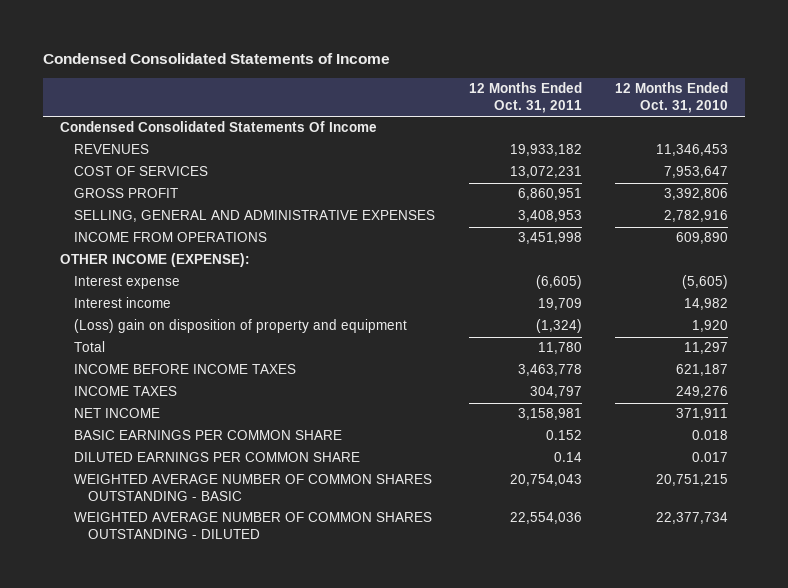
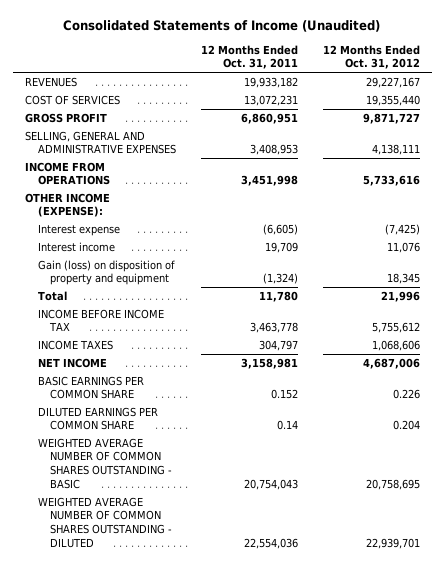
[43,53,391,65] Condensed Consolidated Statements of Income -> [63,19,381,32] Consolidated Statements of Income (Unaudited)
[615,82,729,114] 12 Months Ended Oct. 31, 2010 -> none
none -> [322,44,420,70] 12 Months Ended Oct. 31, 2012
[59,121,377,133] Condensed Consolidated Statements Of Income -> none
[74,319,408,334] (Loss) gain on disposition of property and equipment -> [37,259,175,286] Gain (loss) on disposition of property and equipment
[74,364,297,375] INCOME BEFORE INCOME TAXES -> [37,308,164,332] INCOME BEFORE INCOME TAX

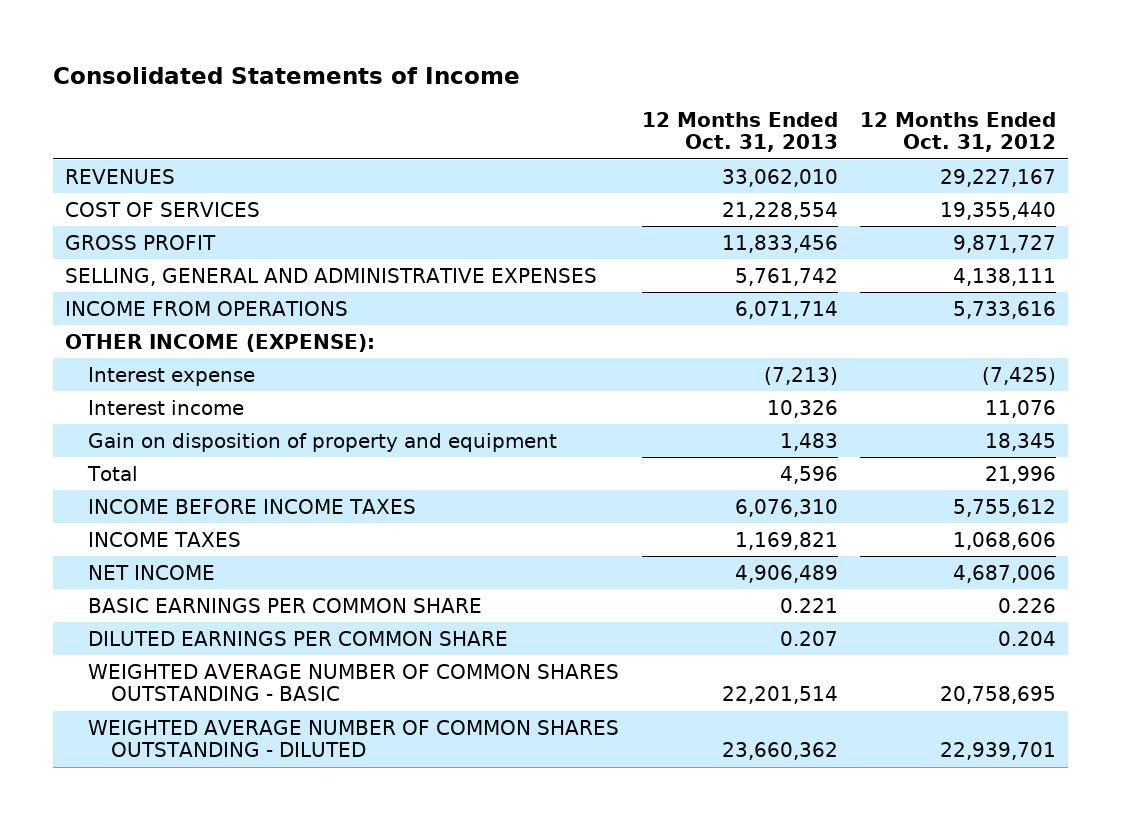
[63,19,381,32] Consolidated Statements of Income (Unaudited) -> [53,66,521,84] Consolidated Statements of Income
[200,44,298,70] 12 Months Ended Oct. 31, 2011 -> none
none -> [641,111,838,153] 12 Months Ended Oct. 31, 2013
[37,259,175,286] Gain (loss) on disposition of property and equipment -> [88,432,558,452] Gain on disposition of property and equipment
[37,308,164,332] INCOME BEFORE INCOME TAX -> [88,498,417,514] INCOME BEFORE INCOME TAXES

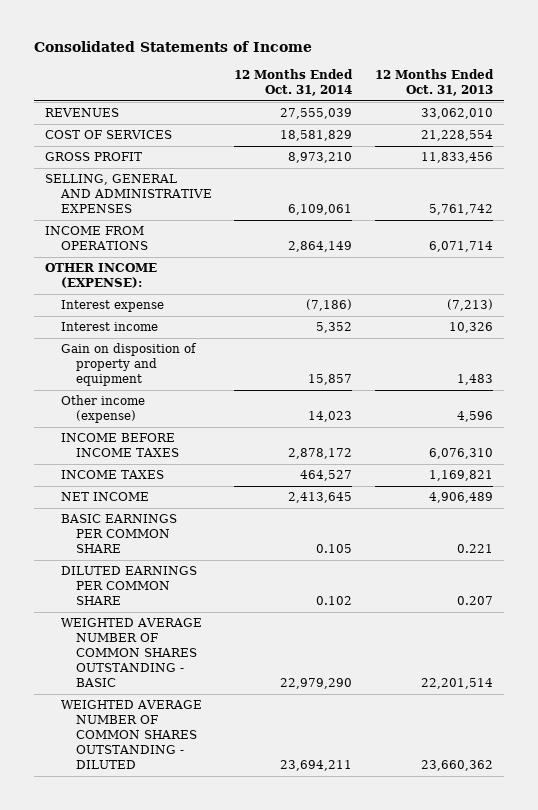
[860,111,1057,153] 12 Months Ended Oct. 31, 2012 -> none
none -> [234,69,354,96] 12 Months Ended Oct. 31, 2014
[87,465,139,481] Total -> [60,395,145,424] Other income (expense)

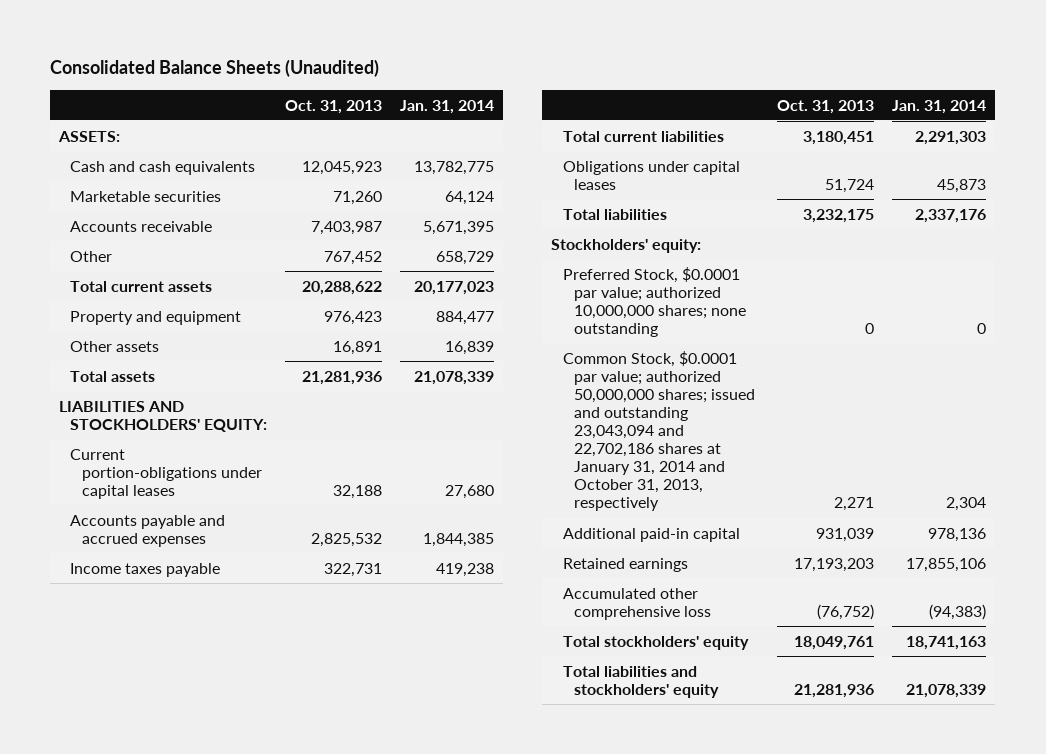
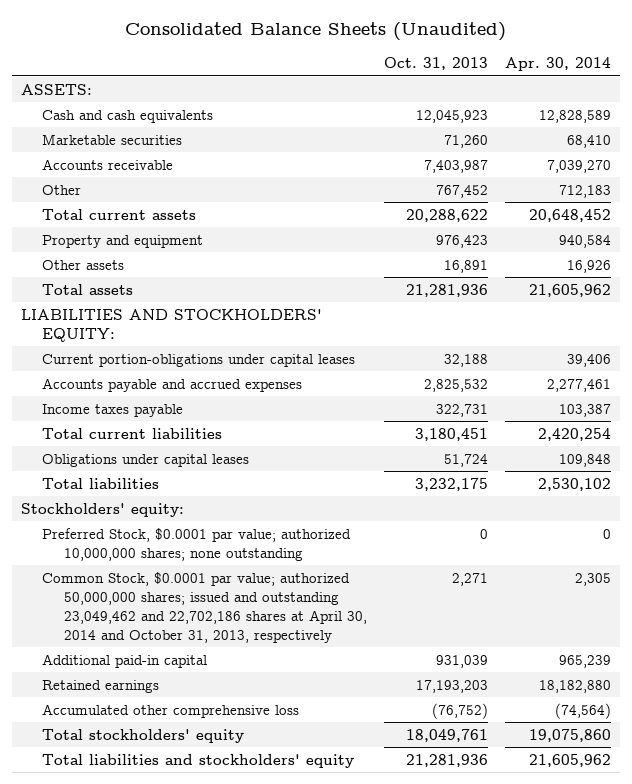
[400,99,495,114] Jan. 31, 2014 -> none
none -> [505,57,612,72] Apr. 30, 2014
[562,350,755,512] Common Stock, $0.0001 par value; authorized 50,000,000 shares; issued and outstanding 23,043,094 and 22,702,186 shares at January 31, 2014 and October 31, 2013, respectively -> [42,571,367,643] Common Stock, $0.0001 par value; authorized 50,000,000 shares; issued and outstanding 23,049,462 and 22,702,186 shares at April 30, 2014 and October 31, 2013, respectively

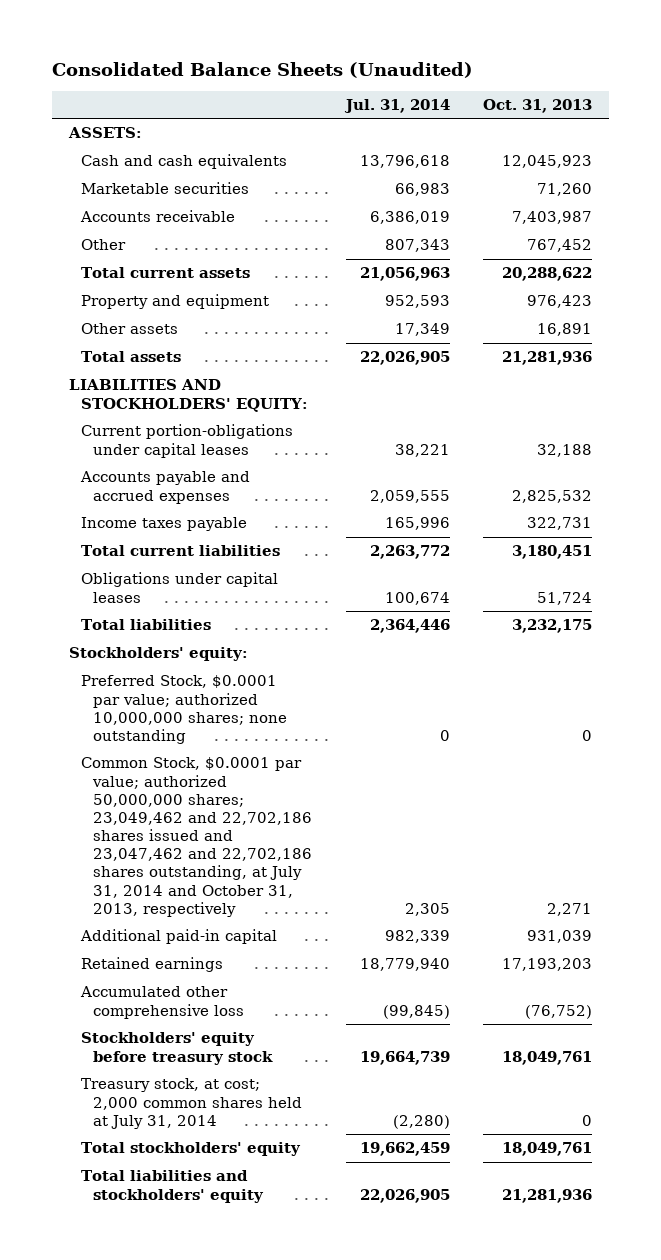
[505,57,612,72] Apr. 30, 2014 -> none
none -> [343,98,450,113] Jul. 31, 2014
[42,571,367,643] Common Stock, $0.0001 par value; authorized 50,000,000 shares; issued and outstanding 23,049,462 and 22,702,186 shares at April 30, 2014 and October 31, 2013, respectively -> [81,757,313,917] Common Stock, $0.0001 par value; authorized 50,000,000 shares; 23,049,462 and 22,702,186 shares issued and 23,047,462 and 22,702,186 shares outstanding, at July 31, 2014 and October 31, 2013, respectively
none -> [81,1032,274,1065] Stockholders' equity before treasury stock
none -> [81,1078,303,1129] Treasury stock, at cost; 2,000 common shares held at July 31, 2014

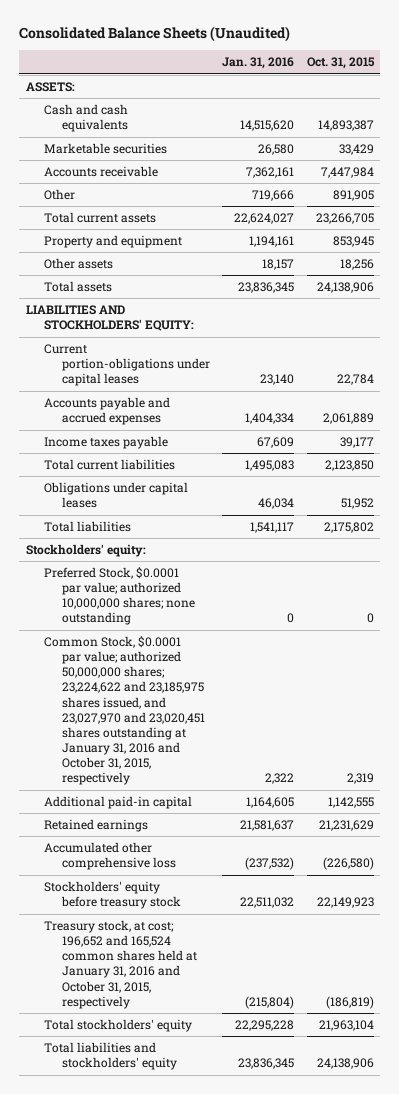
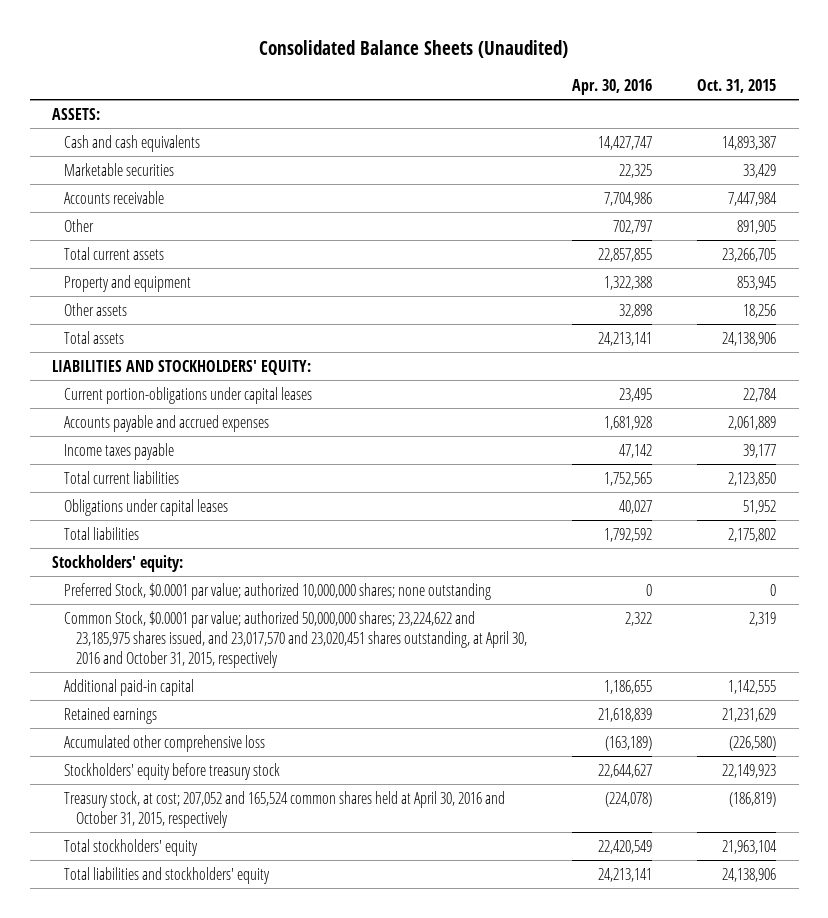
[222,57,295,70] Jan. 31, 2016 -> none
none -> [572,78,653,95] Apr. 30, 2016
[43,636,205,786] Common Stock, $0.0001 par value; authorized 50,000,000 shares; 23,224,622 and 23,185,975 shares issued, and 23,027,970 and 23,020,451 shares outstanding at January 31, 2016 and October 31, 2015, respectively -> [64,610,528,668] Common Stock, $0.0001 par value; authorized 50,000,000 shares; 23,224,622 and 23,185,975 shares issued, and 23,017,570 and 23,020,451 shares outstanding, at April 30, 2016 and October 31, 2015, respectively
[43,920,197,1009] Treasury stock, at cost; 196,652 and 165,524 common shares held at January 31, 2016 and October 31, 2015, respectively -> [64,790,506,828] Treasury stock, at cost; 207,052 and 165,524 common shares held at April 30, 2016 and October 31, 2015, respectively

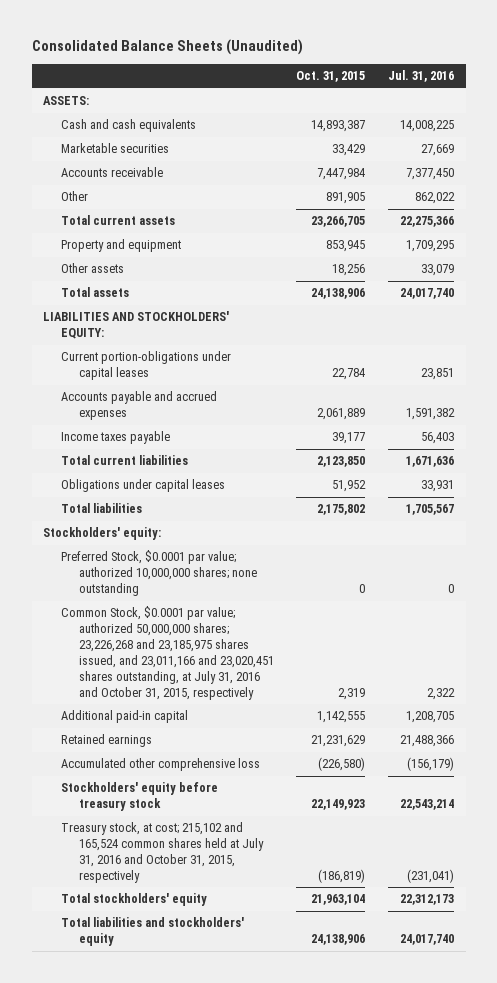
[572,78,653,95] Apr. 30, 2016 -> none
none -> [388,70,455,83] Jul. 31, 2016
[64,610,528,668] Common Stock, $0.0001 par value; authorized 50,000,000 shares; 23,224,622 and 23,185,975 shares issued, and 23,017,570 and 23,020,451 shares outstanding, at April 30, 2016 and October 31, 2015, respectively -> [60,606,274,701] Common Stock, $0.0001 par value; authorized 50,000,000 shares; 23,226,268 and 23,185,975 shares issued, and 23,011,166 and 23,020,451 shares outstanding, at July 31, 2016 and October 31, 2015, respectively
[64,790,506,828] Treasury stock, at cost; 207,052 and 165,524 common shares held at April 30, 2016 and October 31, 2015, respectively -> [60,822,264,884] Treasury stock, at cost; 215,102 and 165,524 common shares held at July 31, 2016 and October 31, 2015, respectively

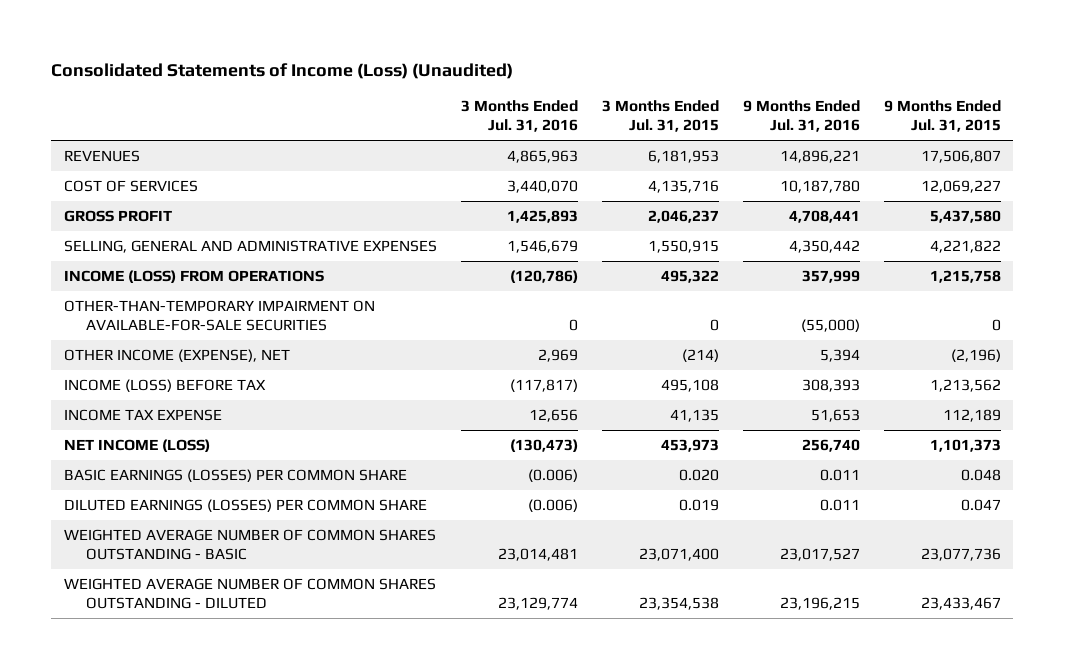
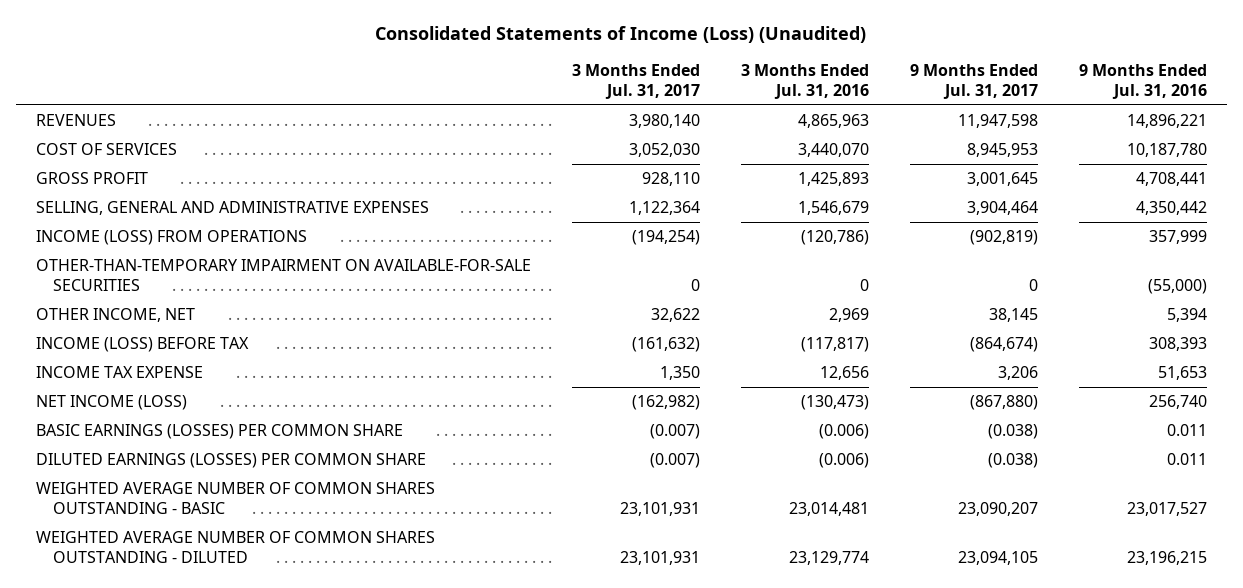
[601,100,719,133] 3 Months Ended Jul. 31, 2015 -> none
[884,100,1002,133] 9 Months Ended Jul. 31, 2015 -> none
none -> [572,63,701,99] 3 Months Ended Jul. 31, 2017
none -> [909,63,1038,99] 9 Months Ended Jul. 31, 2017
[63,349,290,363] OTHER INCOME (EXPENSE), NET -> [36,308,196,323] OTHER INCOME, NET

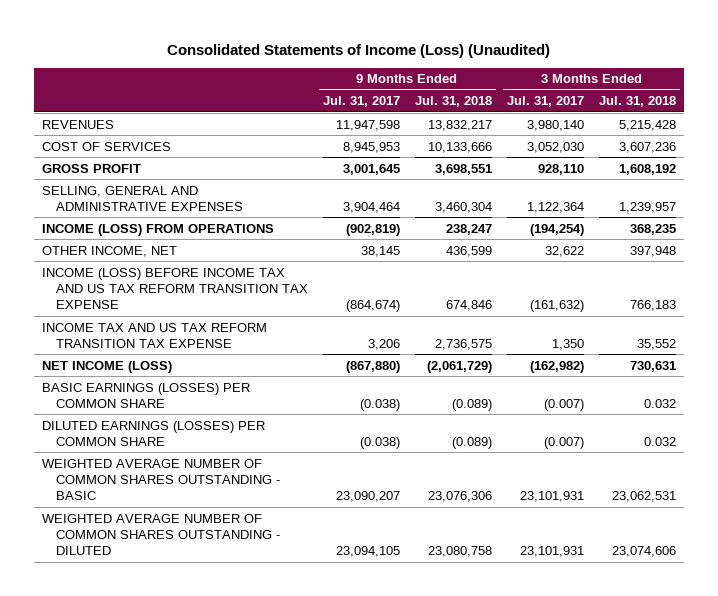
[740,63,869,99] 3 Months Ended Jul. 31, 2016 -> none
[1078,63,1207,99] 9 Months Ended Jul. 31, 2016 -> none
none -> [415,96,493,108] Jul. 31, 2018
none -> [599,96,677,108] Jul. 31, 2018
[36,259,532,292] OTHER-THAN-TEMPORARY IMPAIRMENT ON AVAILABLE-FOR-SALE SECURITIES -> none
[36,337,250,353] INCOME (LOSS) BEFORE TAX -> [41,267,308,310] INCOME (LOSS) BEFORE INCOME TAX AND US TAX REFORM TRANSITION TAX EXPENSE
[36,366,204,379] INCOME TAX EXPENSE -> [41,322,267,348] INCOME TAX AND US TAX REFORM TRANSITION TAX EXPENSE

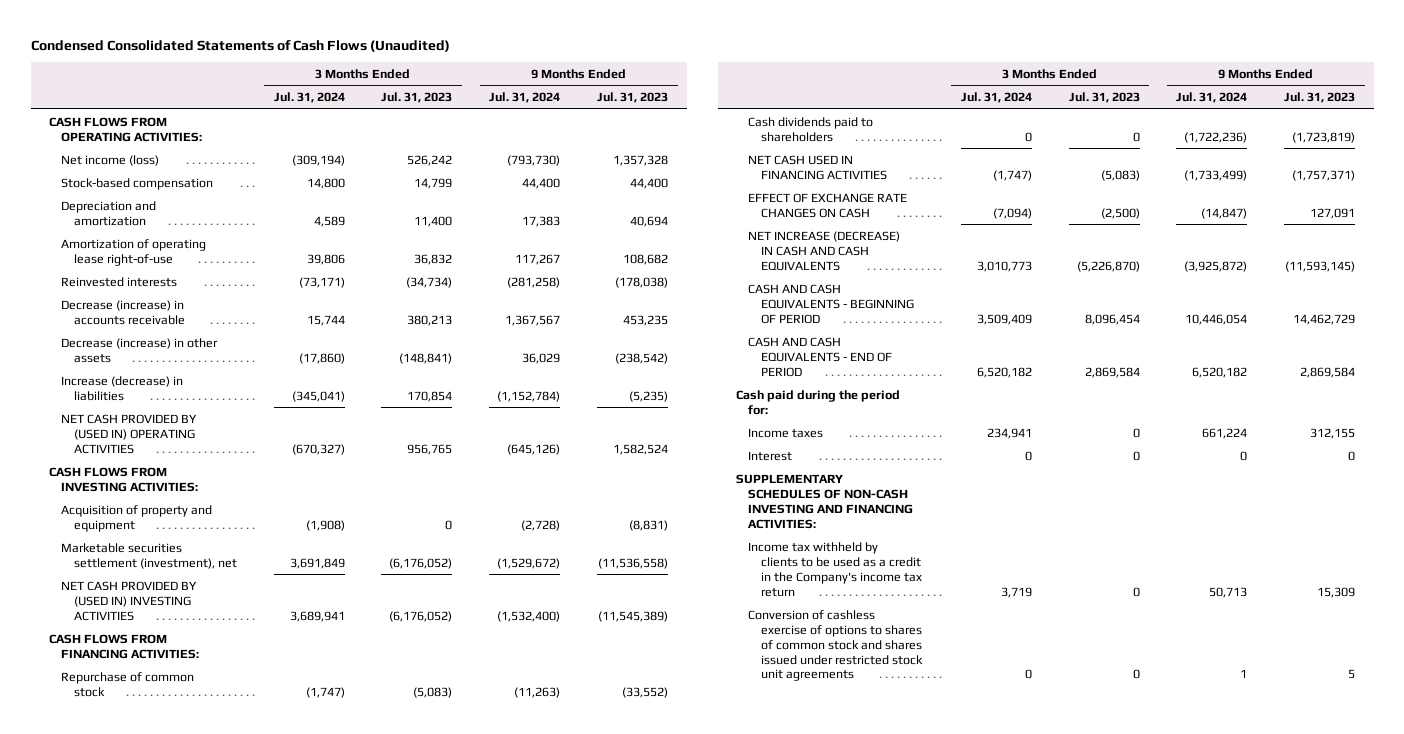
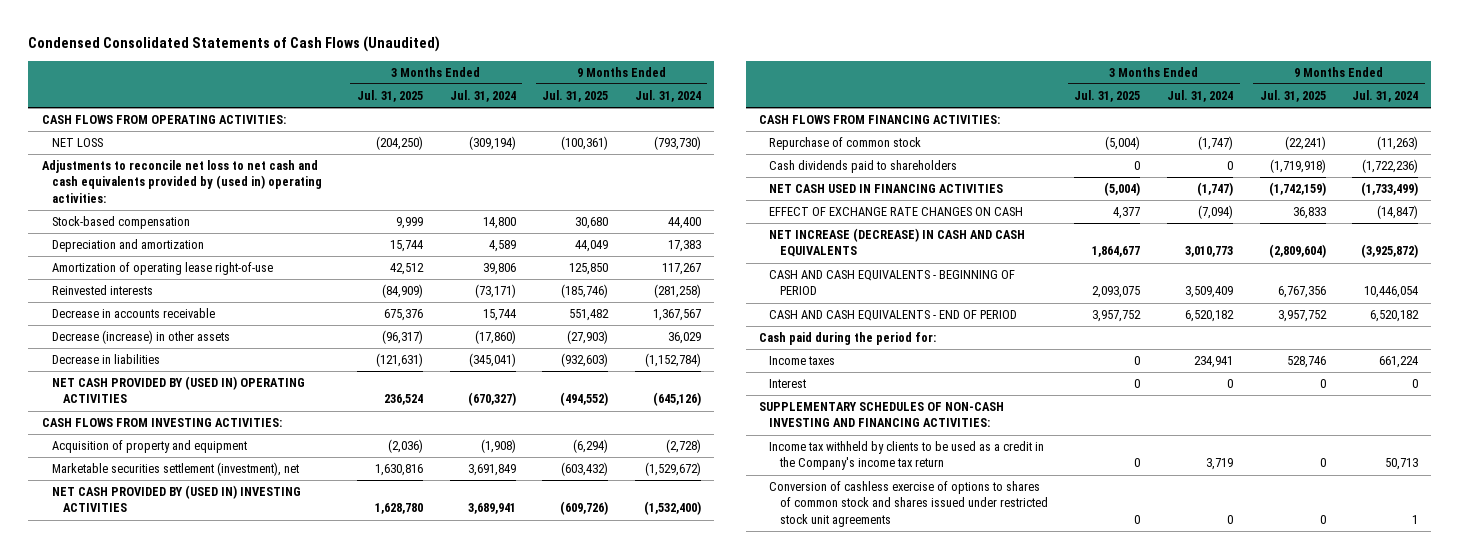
[381,92,453,104] Jul. 31, 2023 -> none
[597,92,669,104] Jul. 31, 2023 -> none
none -> [357,90,424,103] Jul. 31, 2025
none -> [542,90,609,103] Jul. 31, 2025
[61,154,160,166] Net income (loss) -> [52,138,104,148] NET LOSS
none -> [41,160,323,203] Adjustments to reconcile net loss to net cash and cash equivalents provided by (used in) operating activities:
[61,299,185,325] Decrease (increase) in accounts receivable -> [52,308,216,319] Decrease in accounts receivable
[61,375,184,401] Increase (decrease) in liabilities -> [52,354,161,365] Decrease in liabilities

